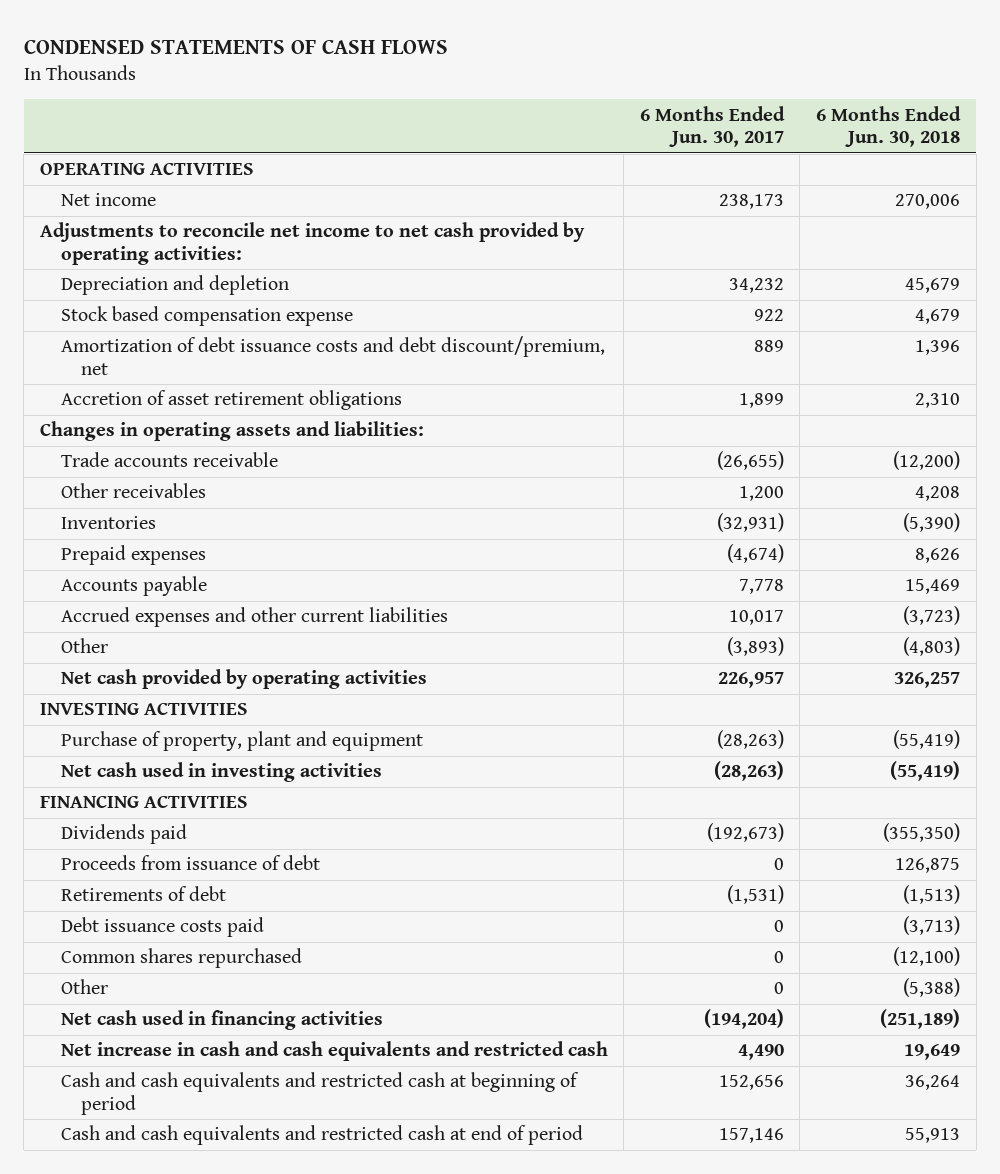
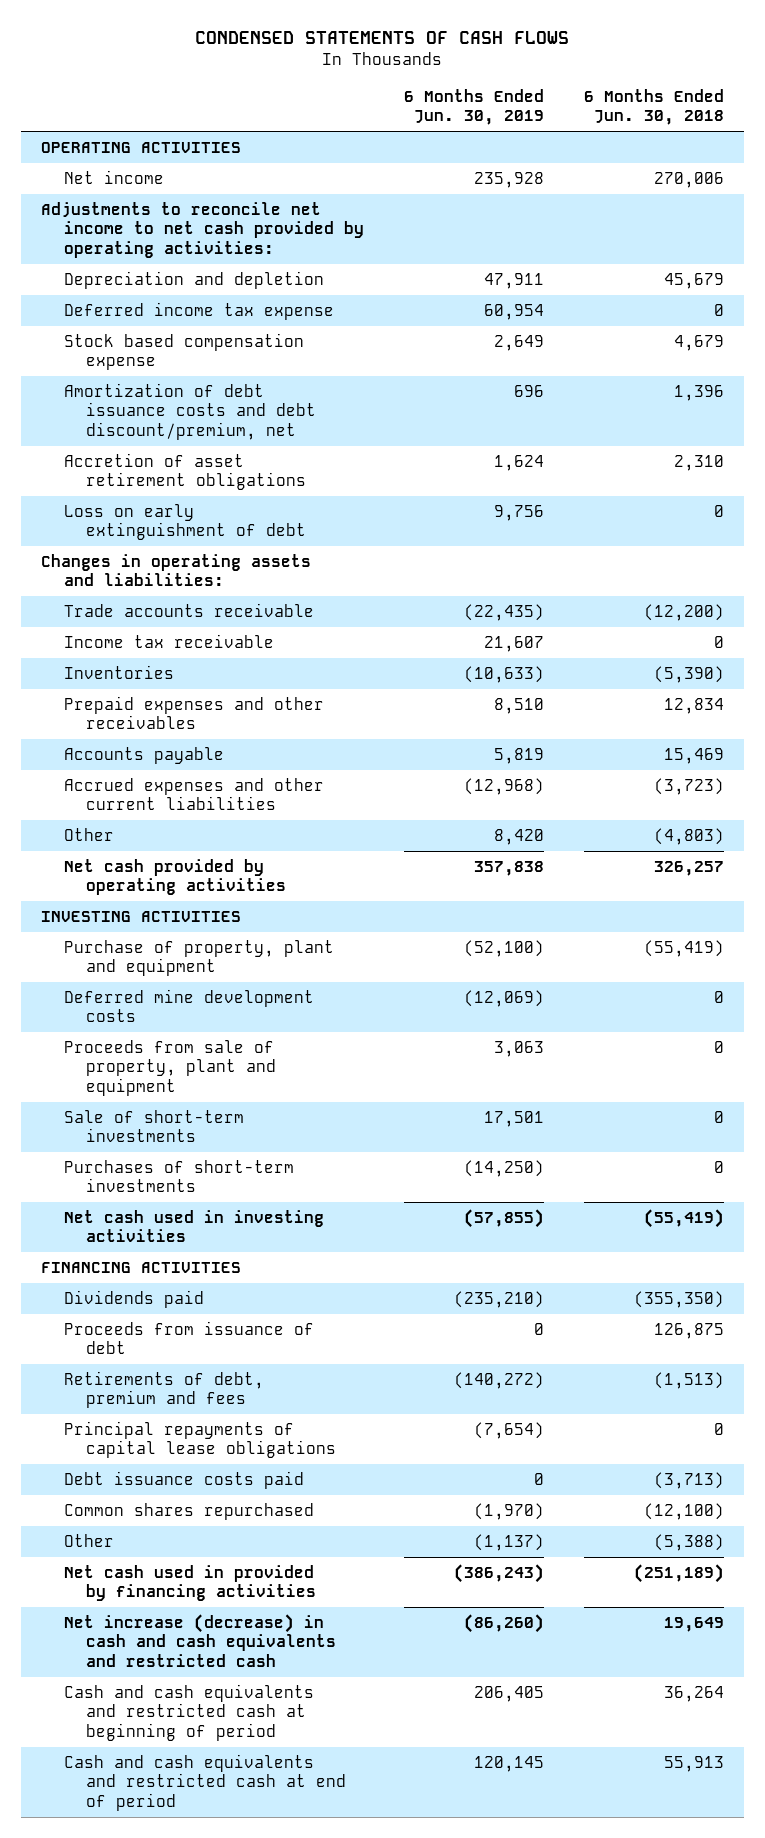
[639,105,785,148] 6 Months Ended Jun. 30, 2017 -> none
none -> [403,88,544,125] 6 Months Ended Jun. 30, 2019
none -> [63,301,334,320] Deferred income tax expense
none -> [63,503,307,541] Loss on early extinguishment of debt
[60,483,206,499] Other receivables -> none
none -> [63,633,274,648] Income tax receivable
[60,545,206,566] Prepaid expenses -> [63,695,324,730] Prepaid expenses and other receivables
[915,548,961,564] 8,626 -> [664,697,725,714] 12,834
none -> [63,988,314,1023] Deferred mine development costs
none -> [63,1039,277,1096] Proceeds from sale of property, plant and equipment
none -> [63,1109,244,1143] Sale of short-term investments
none -> [63,1159,294,1193] Purchases of short-term investments
[60,886,226,902] Retirements of debt -> [63,1370,264,1409] Retirements of debt, premium and fees
none -> [63,1420,337,1459] Principal repayments of capital lease obligations
[60,1010,383,1031] Net cash used in financing activities -> [63,1564,317,1602] Net cash used in provided by financing activities
[60,1041,608,1062] Net increase in cash and cash equivalents and restricted cash -> [63,1613,337,1667] Net increase (decrease) in cash and cash equivalents and restricted cash

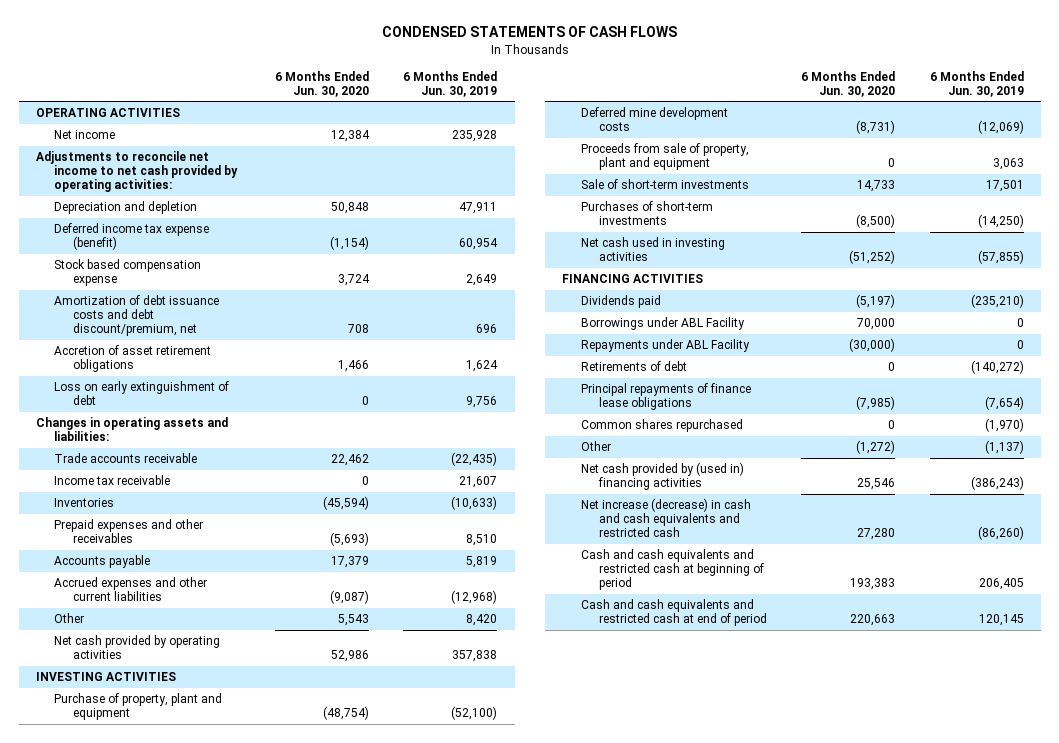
[584,88,725,125] 6 Months Ended Jun. 30, 2018 -> none
none -> [275,70,370,97] 6 Months Ended Jun. 30, 2020
[63,301,334,320] Deferred income tax expense -> [54,223,210,251] Deferred income tax expense (benefit)
[63,1320,314,1355] Proceeds from issuance of debt -> none
[63,1470,304,1489] Debt issuance costs paid -> none
none -> [580,317,745,331] Borrowings under ABL Facility
none -> [580,339,750,353] Repayments under ABL Facility
[63,1370,264,1409] Retirements of debt, premium and fees -> [580,361,687,372] Retirements of debt
[63,1420,337,1459] Principal repayments of capital lease obligations -> [580,383,751,411] Principal repayments of finance lease obligations
[63,1564,317,1602] Net cash used in provided by financing activities -> [580,462,744,491] Net cash provided by (used in) financing activities

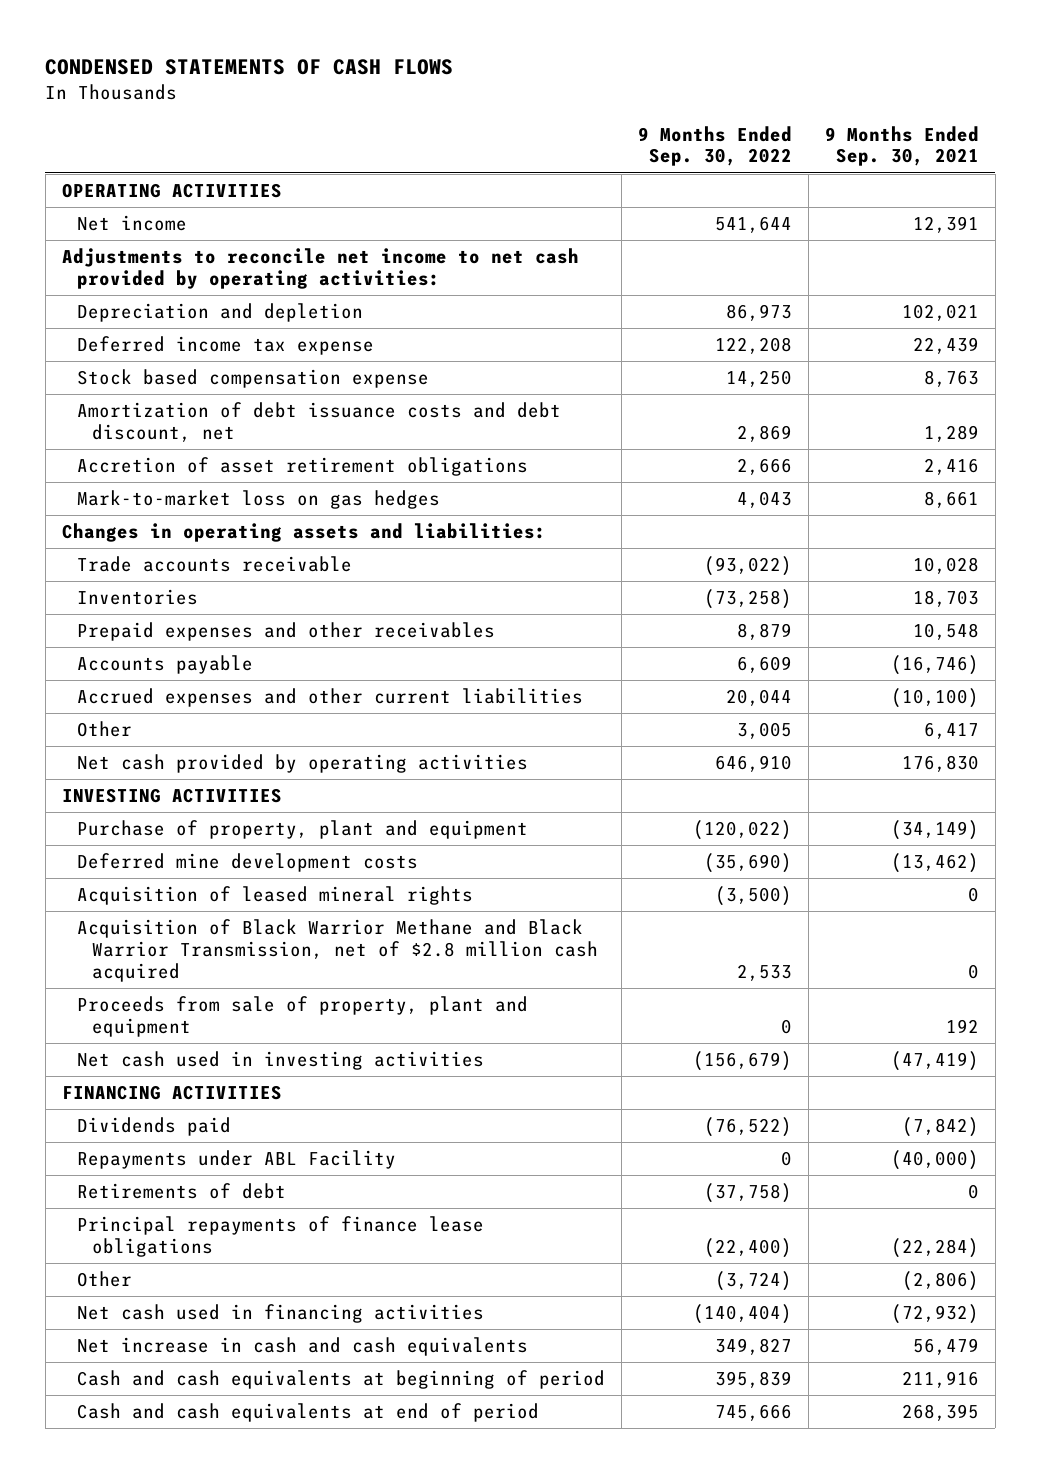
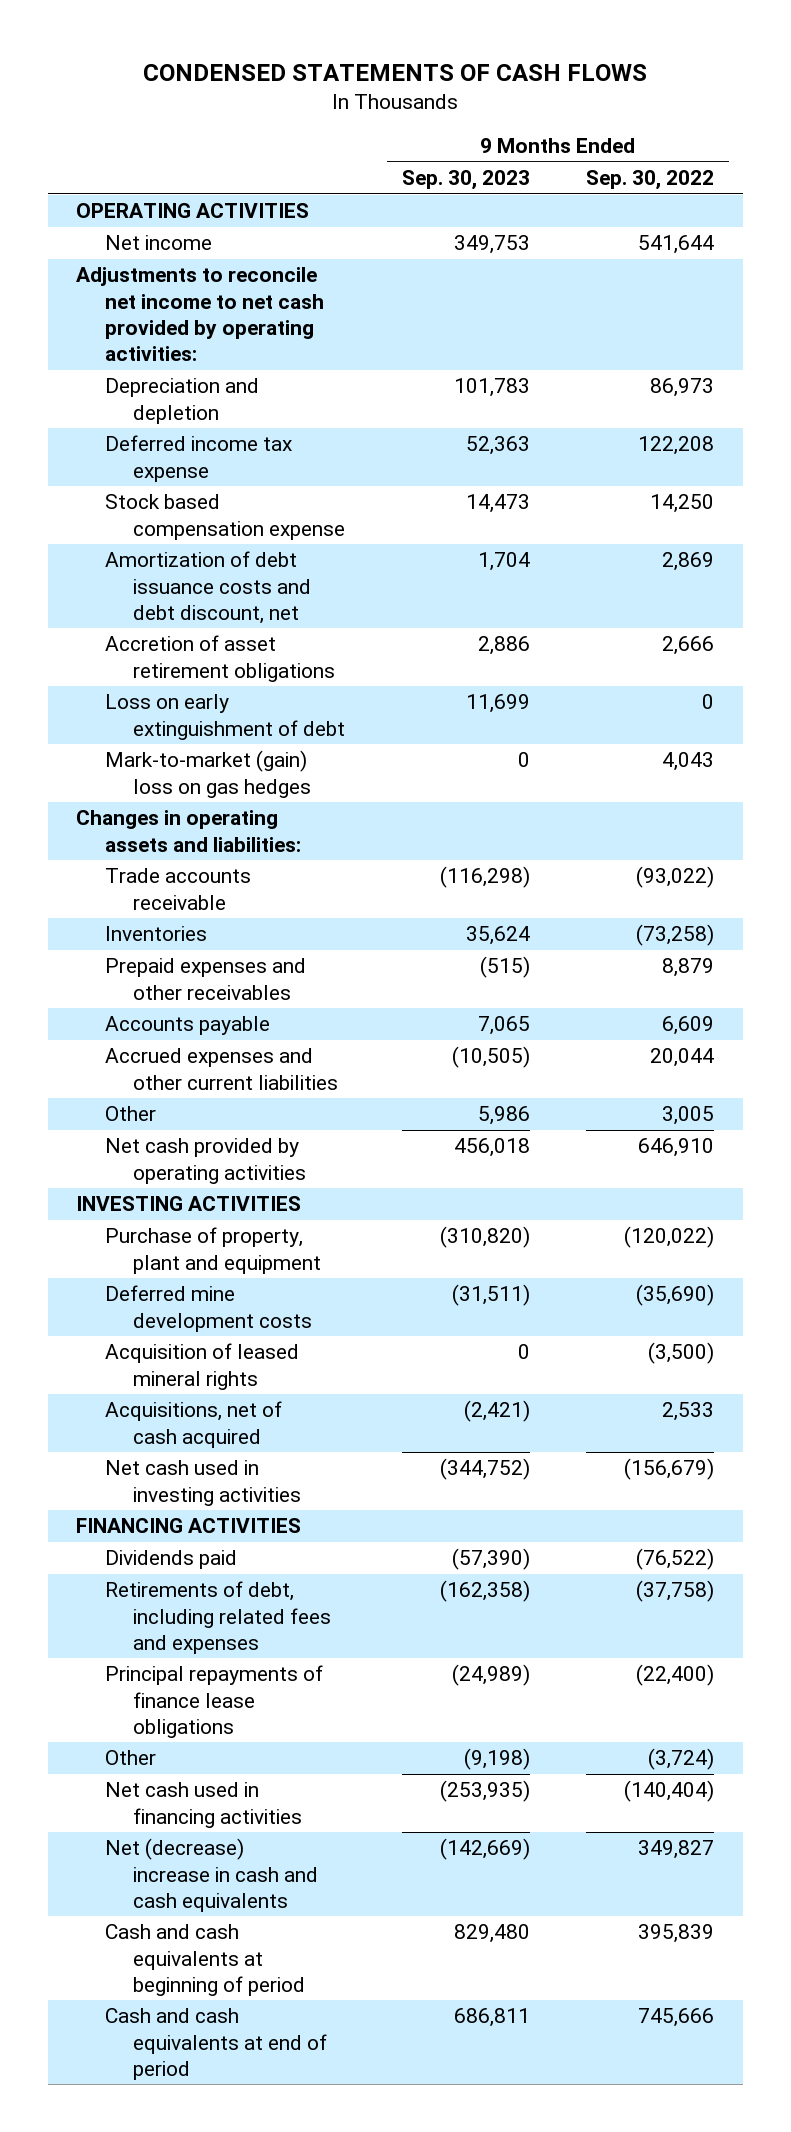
[824,125,979,167] 9 Months Ended Sep. 30, 2021 -> none
none -> [401,170,530,191] Sep. 30, 2023
none -> [104,694,345,740] Loss on early extinguishment of debt
[76,490,440,510] Mark-to-market loss on gas hedges -> [104,750,311,798] Mark-to-market (gain) loss on gas hedges
[76,996,528,1038] Proceeds from sale of property, plant and equipment -> none
[76,919,598,983] Acquisition of Black Warrior Methane and Black Warrior Transmission, net of $2.8 million cash acquired -> [104,1401,282,1448] Acquisitions, net of cash acquired
[76,1150,396,1170] Repayments under ABL Facility -> none
[76,1183,286,1200] Retirements of debt -> [104,1581,331,1654] Retirements of debt, including related fees and expenses
[76,1337,528,1357] Net increase in cash and cash equivalents -> [104,1838,318,1912] Net (decrease) increase in cash and cash equivalents

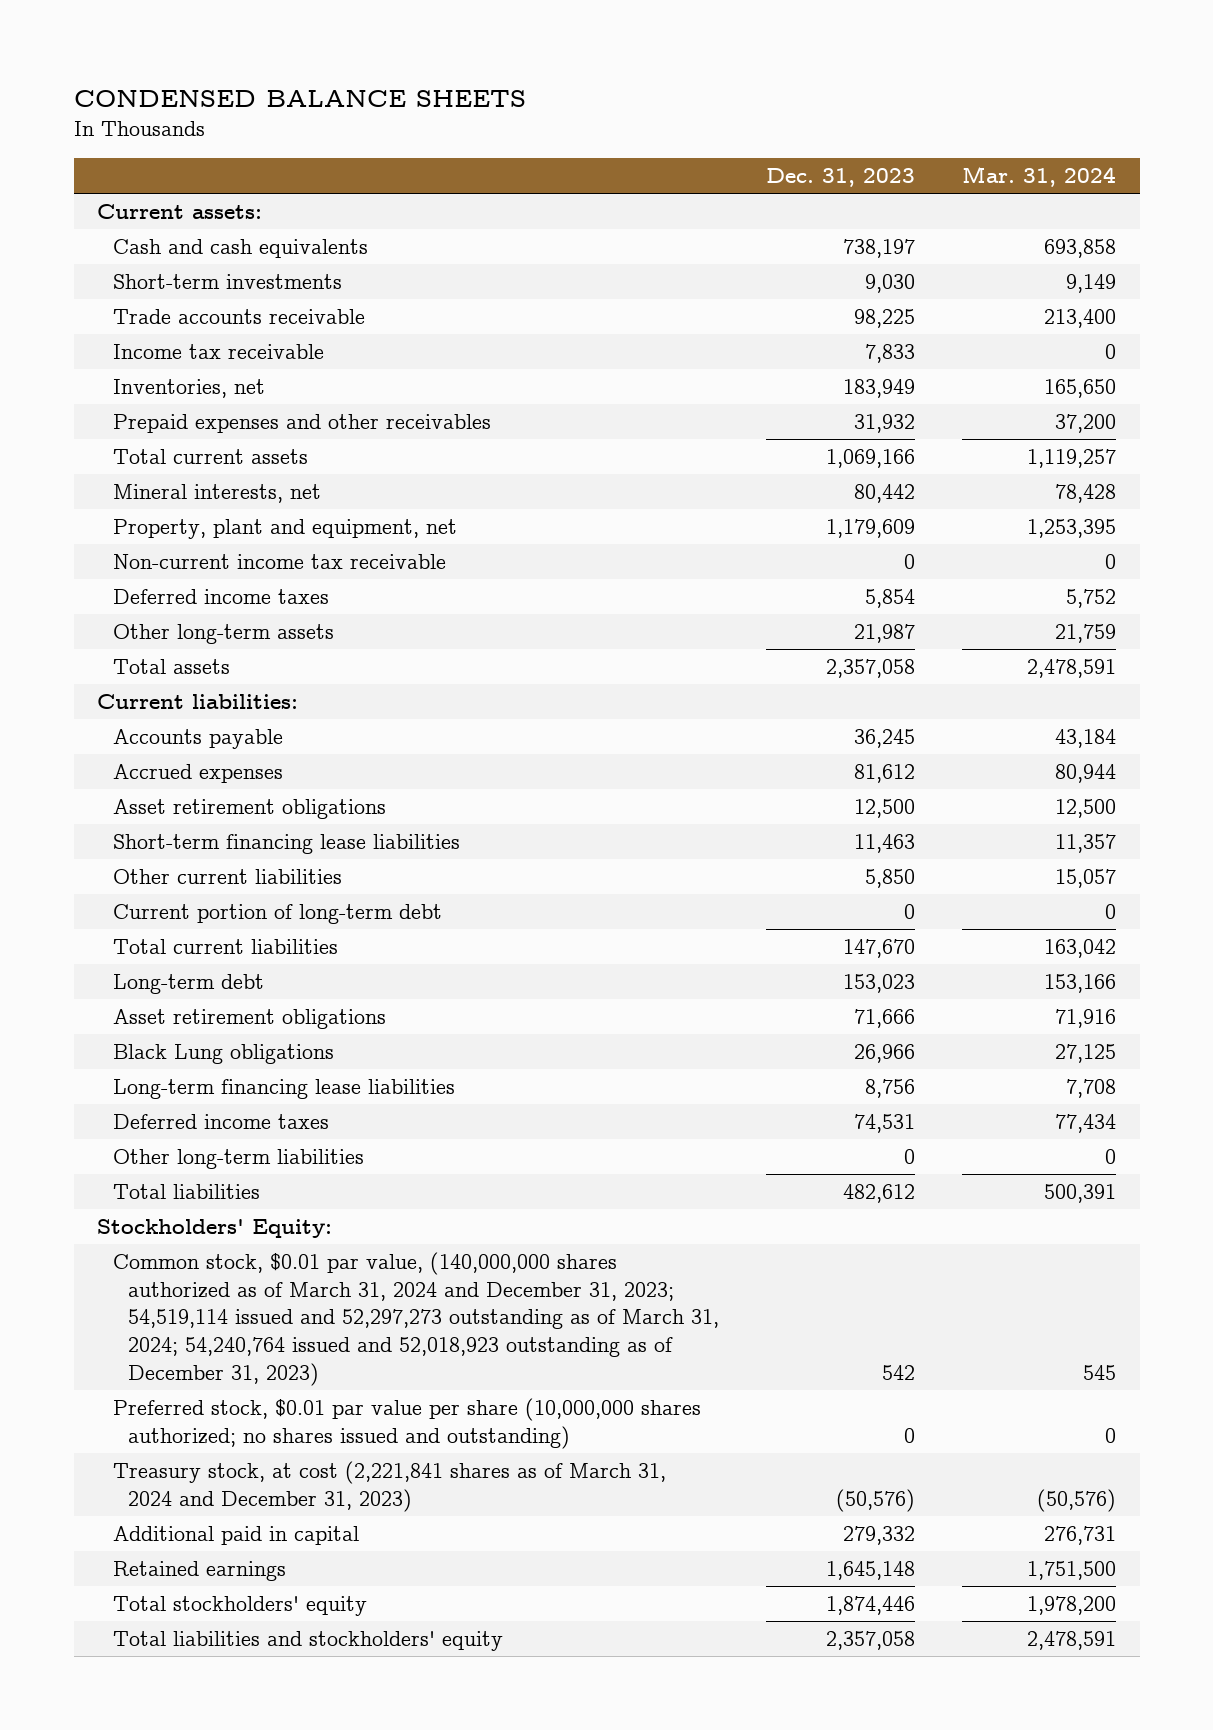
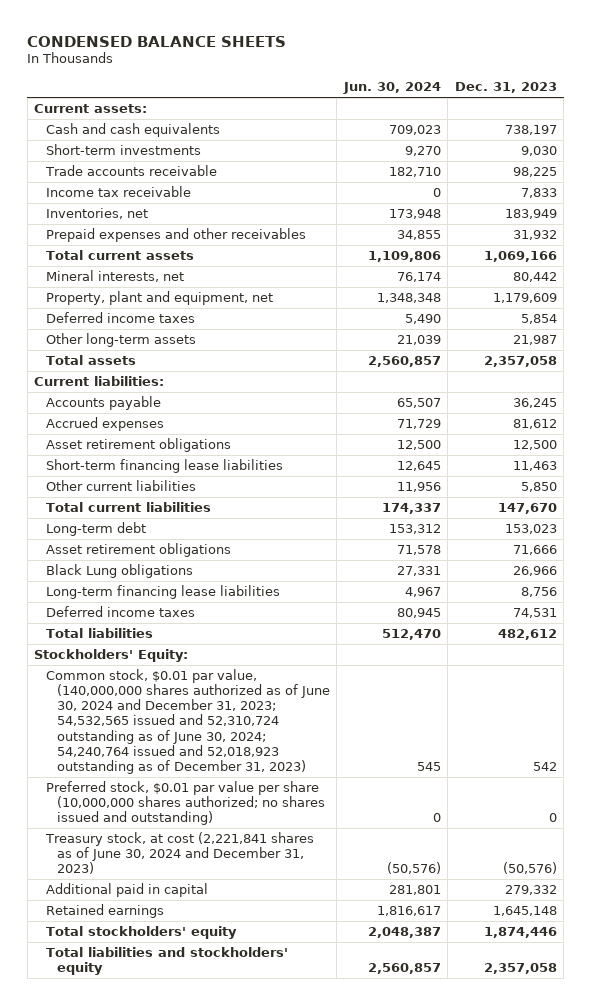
[962,165,1117,187] Mar. 31, 2024 -> none
none -> [342,82,441,95] Jun. 30, 2024
[112,554,446,570] Non-current income tax receivable -> none
[112,904,442,925] Current portion of long-term debt -> none
[112,1149,364,1170] Other long-term liabilities -> none
[112,1252,719,1386] Common stock, $0.01 par value, (140,000,000 shares authorized as of March 31, 2024 and December 31, 2023; 54,519,114 issued and 52,297,273 outstanding as of March 31, 2024; 54,240,764 issued and 52,018,923 outstanding as of December 31, 2023) -> [45,669,331,774] Common stock, $0.01 par value, (140,000,000 shares authorized as of June 30, 2024 and December 31, 2023; 54,532,565 issued and 52,310,724 outstanding as of June 30, 2024; 54,240,764 issued and 52,018,923 outstanding as of December 31, 2023)
[112,1461,666,1512] Treasury stock, at cost (2,221,841 shares as of March 31, 2024 and December 31, 2023) -> [44,832,314,875] Treasury stock, at cost (2,221,841 shares as of June 30, 2024 and December 31, 2023)

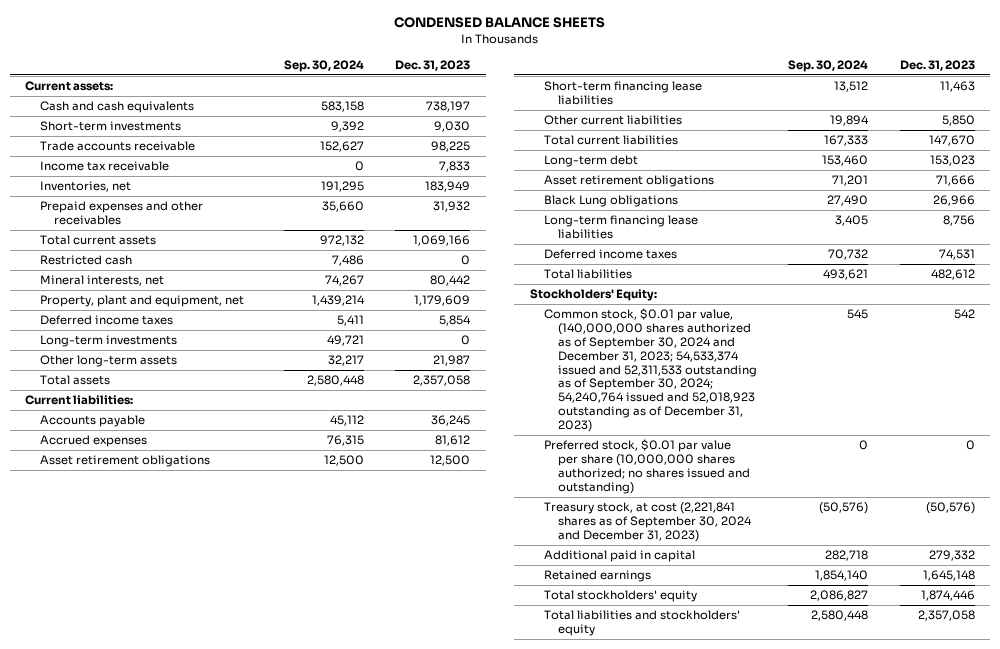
[342,82,441,95] Jun. 30, 2024 -> none
none -> [283,59,364,72] Sep. 30, 2024
none -> [39,255,132,266] Restricted cash
none -> [39,335,177,348] Long-term investments
[45,669,331,774] Common stock, $0.01 par value, (140,000,000 shares authorized as of June 30, 2024 and December 31, 2023; 54,532,565 issued and 52,310,724 outstanding as of June 30, 2024; 54,240,764 issued and 52,018,923 outstanding as of December 31, 2023) -> [544,308,758,432] Common stock, $0.01 par value, (140,000,000 shares authorized as of September 30, 2024 and December 31, 2023; 54,533,374 issued and 52,311,533 outstanding as of September 30, 2024; 54,240,764 issued and 52,018,923 outstanding as of December 31, 2023)
[44,832,314,875] Treasury stock, at cost (2,221,841 shares as of June 30, 2024 and December 31, 2023) -> [544,502,753,542] Treasury stock, at cost (2,221,841 shares as of September 30, 2024 and December 31, 2023)

